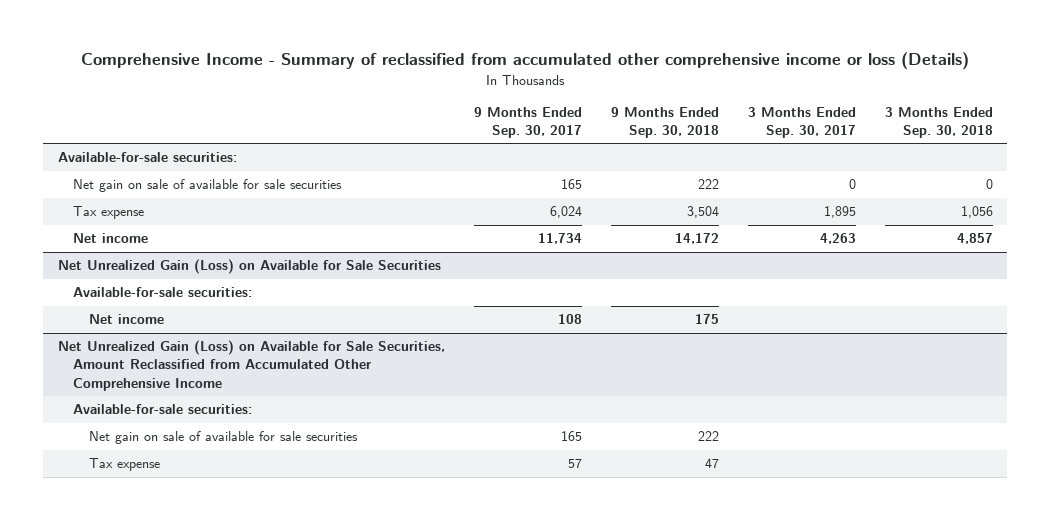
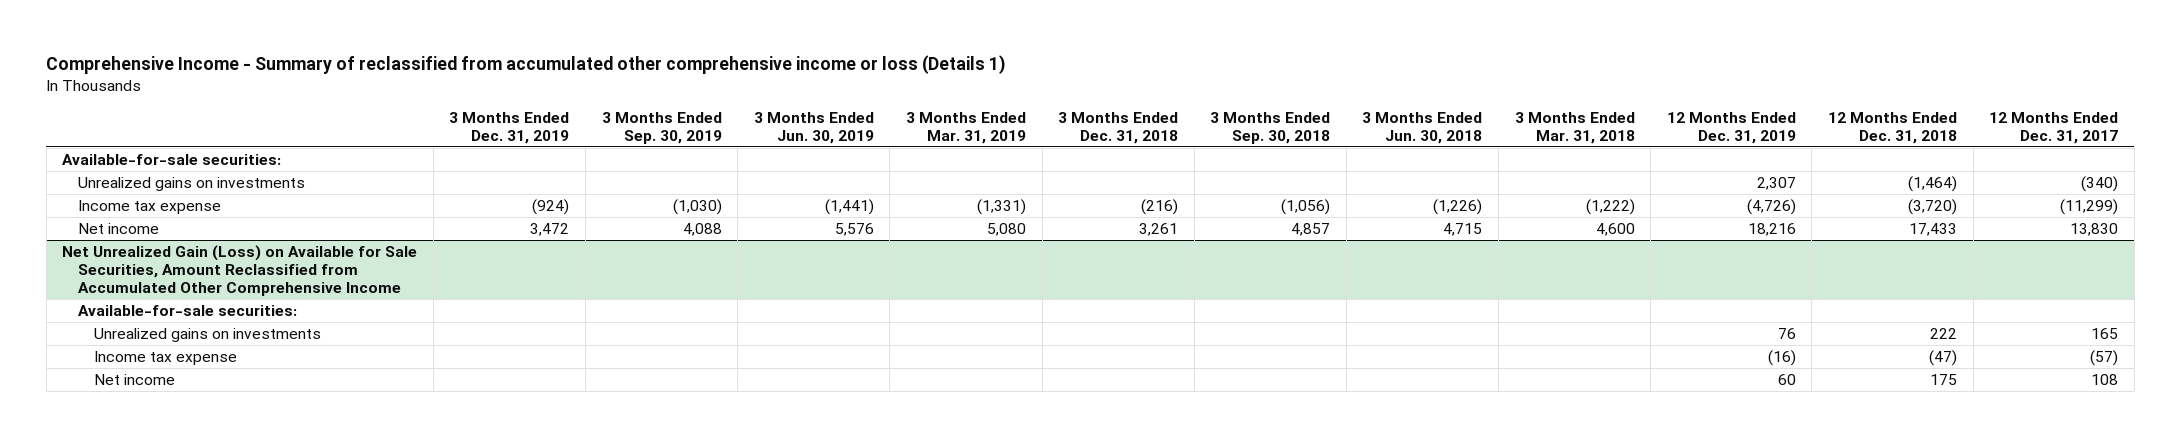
[81,52,970,71] Comprehensive Income - Summary of reclassified from accumulated other comprehensive income or loss (Details) -> [46,54,1007,74] Comprehensive Income - Summary of reclassified from accumulated other comprehensive income or loss (Details 1)
[473,106,582,139] 9 Months Ended Sep. 30, 2017 -> none
[610,106,719,139] 9 Months Ended Sep. 30, 2018 -> none
[747,106,856,139] 3 Months Ended Sep. 30, 2017 -> none
none -> [449,111,570,144] 3 Months Ended Dec. 31, 2019
none -> [601,111,722,144] 3 Months Ended Sep. 30, 2019
none -> [753,111,874,144] 3 Months Ended Jun. 30, 2019
none -> [905,111,1026,144] 3 Months Ended Mar. 31, 2019
none -> [1058,111,1179,144] 3 Months Ended Dec. 31, 2018
none -> [1362,111,1483,144] 3 Months Ended Jun. 30, 2018
none -> [1514,111,1635,144] 3 Months Ended Mar. 31, 2018
none -> [1666,111,1796,144] 12 Months Ended Dec. 31, 2019
none -> [1828,111,1958,144] 12 Months Ended Dec. 31, 2018
none -> [1989,111,2119,144] 12 Months Ended Dec. 31, 2017
[73,179,343,193] Net gain on sale of available for sale securities -> none
none -> [77,176,305,191] Unrealized gains on investments
[73,206,145,220] Tax expense -> [77,199,221,214] Income tax expense
[960,206,993,219] 1,056 -> [1281,198,1331,215] (1,056)
[57,259,441,275] Net Unrealized Gain (Loss) on Available for Sale Securities -> none
[73,287,253,298] Available-for-sale securities: -> none
[88,314,164,325] Net income -> none
[88,431,358,445] Net gain on sale of available for sale securities -> none
none -> [93,327,321,342] Unrealized gains on investments
[88,458,160,472] Tax expense -> [93,350,237,365] Income tax expense
none -> [93,373,175,385] Net income

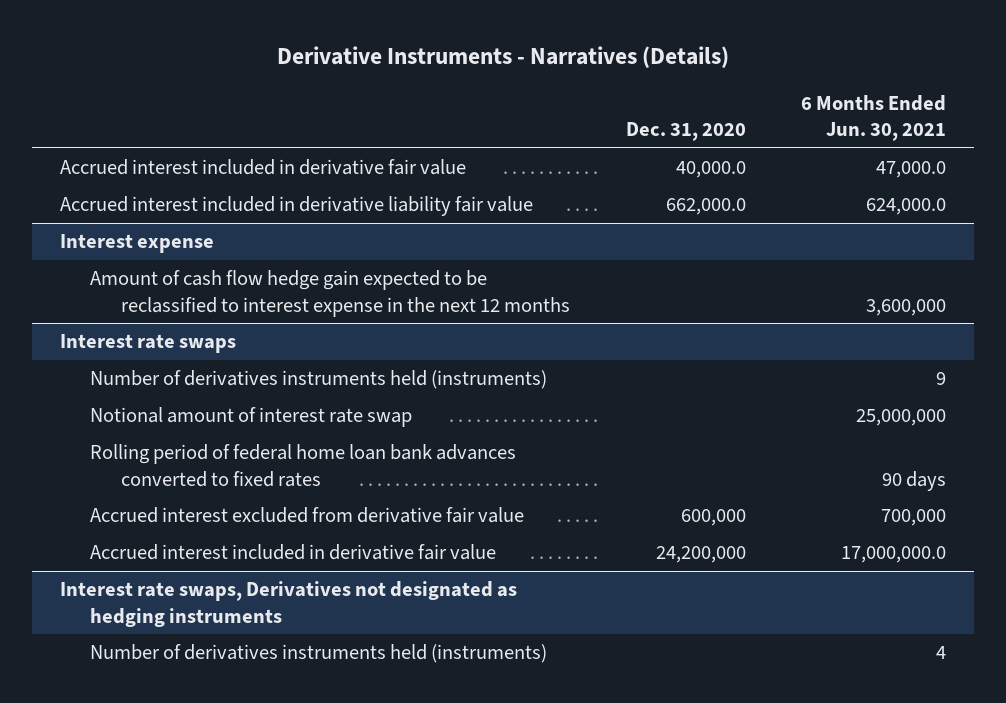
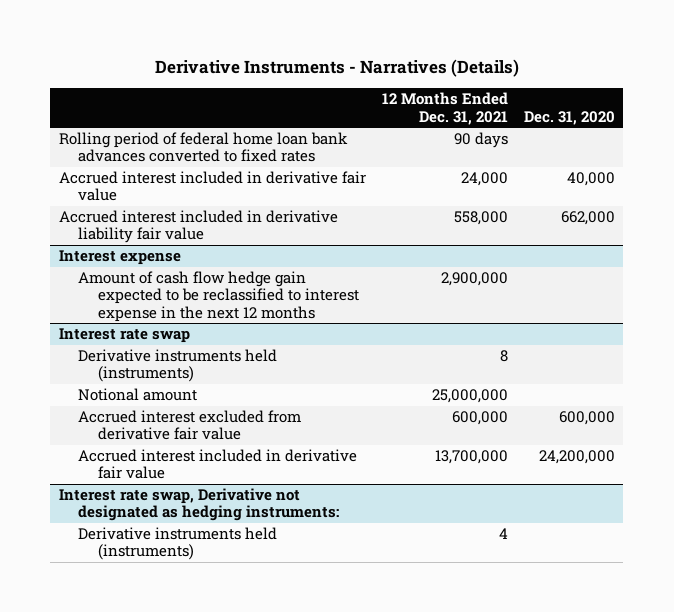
[801,94,947,142] 6 Months Ended Jun. 30, 2021 -> none
none -> [381,92,508,125] 12 Months Ended Dec. 31, 2021
none -> [58,132,348,163] Rolling period of federal home loan bank advances converted to fixed rates
[675,161,746,179] 40,000.0 -> [567,172,616,187] 40,000
[665,198,746,216] 662,000.0 -> [561,211,616,226] 662,000
[90,444,517,487] Rolling period of federal home loan bank advances converted to fixed rates -> none
[59,334,236,354] Interest rate swaps -> [58,328,190,344] Interest rate swap
[90,370,548,390] Number of derivatives instruments held (instruments) -> [78,349,278,383] Derivative instruments held (instruments)
[90,407,413,428] Notional amount of interest rate swap -> [78,388,198,402] Notional amount
[59,581,517,627] Interest rate swaps, Derivatives not designated as hedging instruments -> [58,488,340,522] Interest rate swap, Derivative not designated as hedging instruments:
[90,644,548,664] Number of derivatives instruments held (instruments) -> [78,527,278,561] Derivative instruments held (instruments)

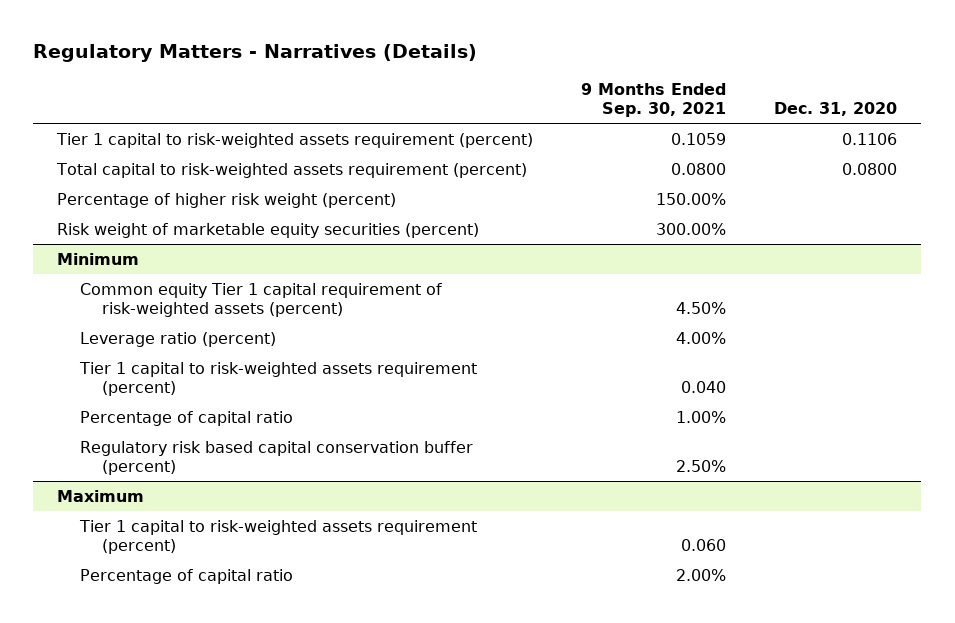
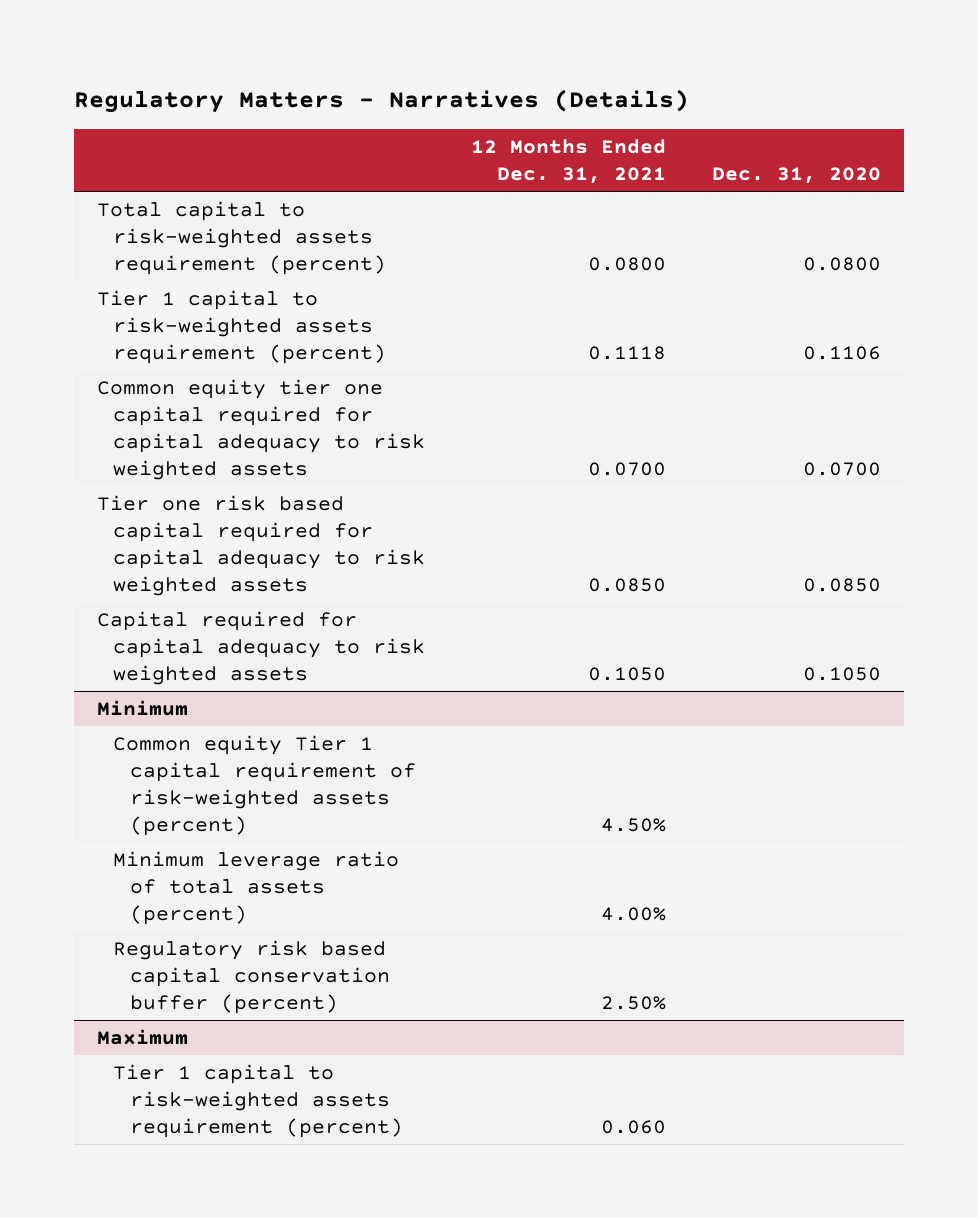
[581,83,727,118] 9 Months Ended Sep. 30, 2021 -> none
none -> [471,138,667,185] 12 Months Ended Dec. 31, 2021
[57,192,397,208] Percentage of higher risk weight (percent) -> none
[57,222,480,238] Risk weight of marketable equity securities (percent) -> none
[56,132,534,148] Tier 1 capital to risk-weighted assets requirement (percent) -> [96,289,387,365] Tier 1 capital to risk-weighted assets requirement (percent)
none -> [96,378,426,481] Common equity tier one capital required for capital adequacy to risk weighted assets
none -> [96,494,426,597] Tier one risk based capital required for capital adequacy to risk weighted assets
none -> [96,610,426,686] Capital required for capital adequacy to risk weighted assets
[78,361,477,396] Tier 1 capital to risk-weighted assets requirement (percent) -> none
[79,410,293,426] Percentage of capital ratio -> none
[79,331,276,347] Leverage ratio (percent) -> [113,850,400,926] Minimum leverage ratio of total assets (percent)
[79,568,293,584] Percentage of capital ratio -> none

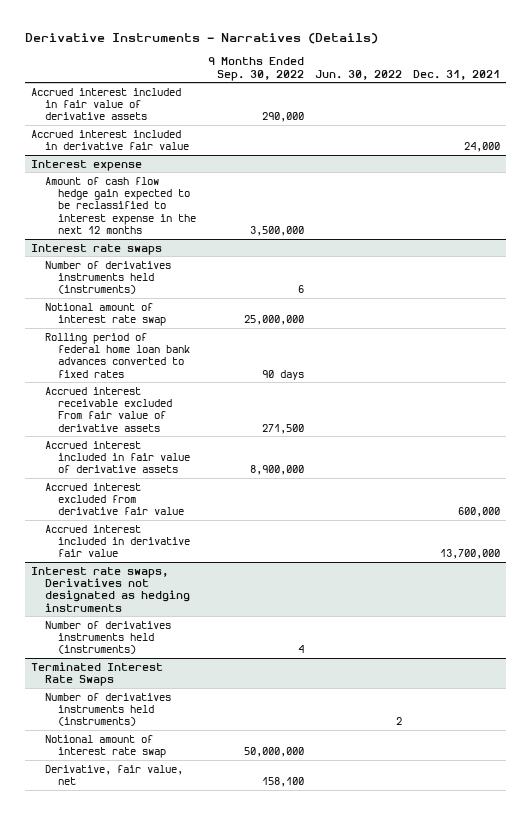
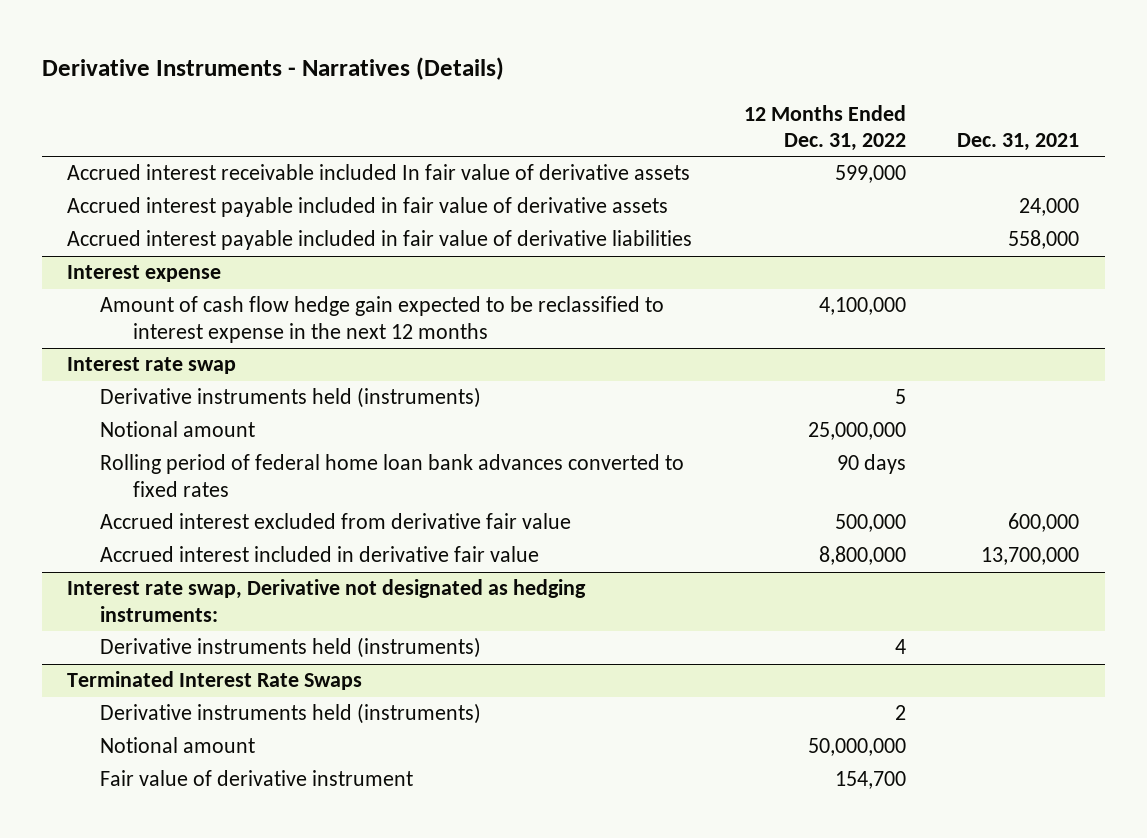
[207,57,304,81] 9 Months Ended Sep. 30, 2022 -> none
[314,69,402,80] Jun. 30, 2022 -> none
none -> [743,105,906,152] 12 Months Ended Dec. 31, 2022
[31,87,182,121] Accrued interest included in fair value of derivative assets -> [67,164,691,181] Accrued interest receivable included In fair value of derivative assets
[31,129,189,150] Accrued interest included in derivative fair value -> [67,197,669,218] Accrued interest payable included in fair value of derivative assets
none -> [67,230,693,251] Accrued interest payable included in fair value of derivative liabilities
[31,243,163,255] Interest rate swaps -> [67,357,237,375] Interest rate swap
[44,260,171,295] Number of derivatives instruments held (instruments) -> [100,387,482,409] Derivative instruments held (instruments)
[44,302,167,326] Notional amount of interest rate swap -> [100,421,256,438] Notional amount
[44,386,173,432] Accrued interest receivable excluded From fair value of derivative assets -> none
[44,440,191,474] Accrued interest included in fair value of derivative assets -> none
[31,566,190,612] Interest rate swaps, Derivatives not designated as hedging instruments -> [67,579,587,622] Interest rate swap, Derivative not designated as hedging instruments:
[44,620,171,655] Number of derivatives instruments held (instruments) -> [100,637,482,659] Derivative instruments held (instruments)
[44,692,171,727] Number of derivatives instruments held (instruments) -> [100,703,482,725] Derivative instruments held (instruments)
[44,734,167,758] Notional amount of interest rate swap -> [100,737,256,754] Notional amount
[44,764,183,785] Derivative, fair value, net -> [100,770,414,787] Fair value of derivative instrument

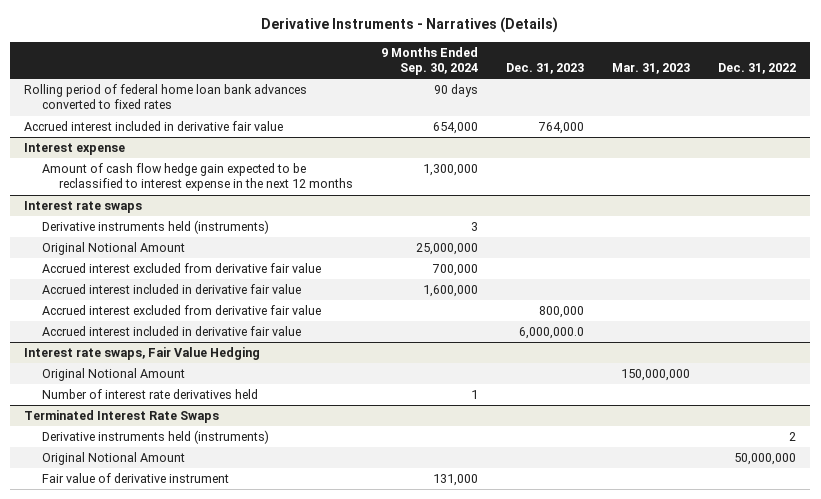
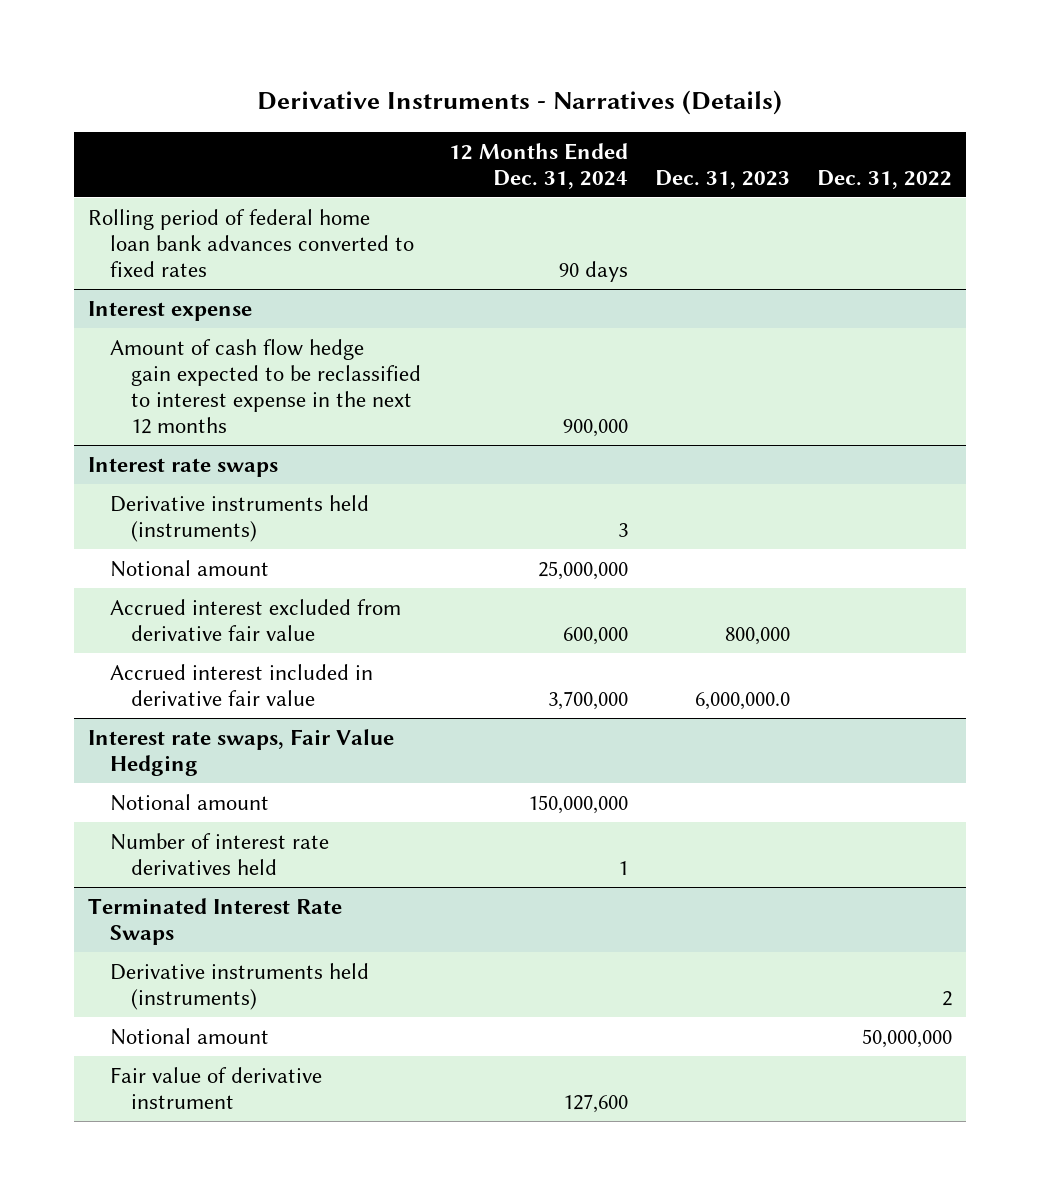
[381,46,479,75] 9 Months Ended Sep. 30, 2024 -> none
[612,62,691,74] Mar. 31, 2023 -> none
none -> [448,142,628,189] 12 Months Ended Dec. 31, 2024
[24,121,284,132] Accrued interest included in derivative fair value -> none
[41,263,321,274] Accrued interest excluded from derivative fair value -> none
[41,284,301,295] Accrued interest included in derivative fair value -> none
[41,242,185,256] Original Notional Amount -> [109,559,269,577] Notional amount
[41,368,185,382] Original Notional Amount -> [109,793,269,811] Notional amount
[41,452,185,466] Original Notional Amount -> [109,1027,269,1045] Notional amount

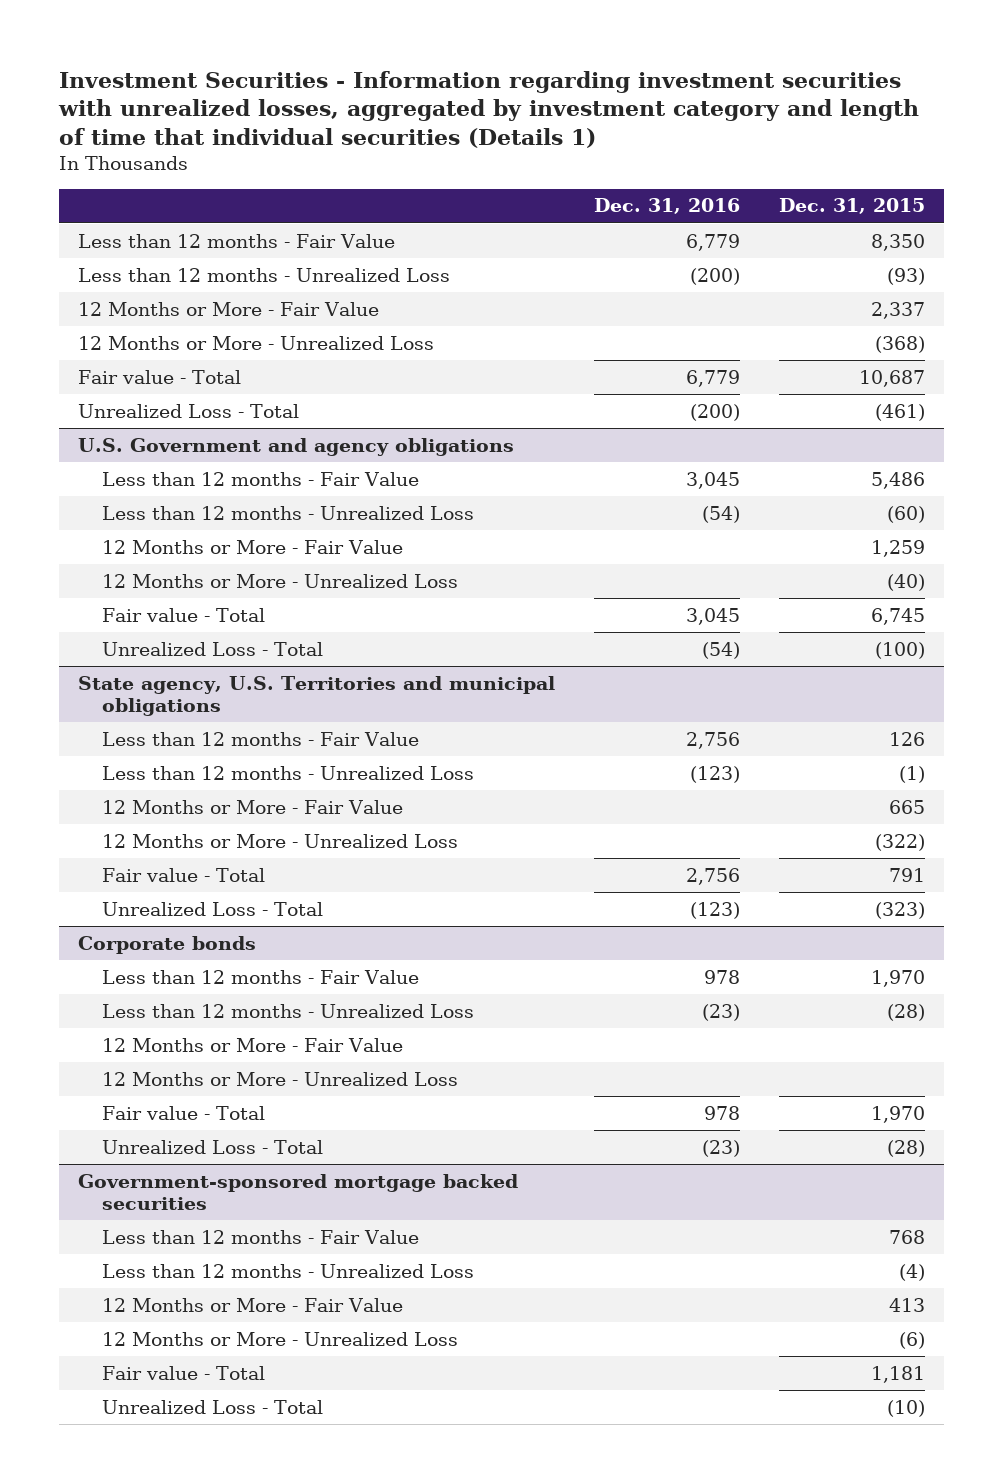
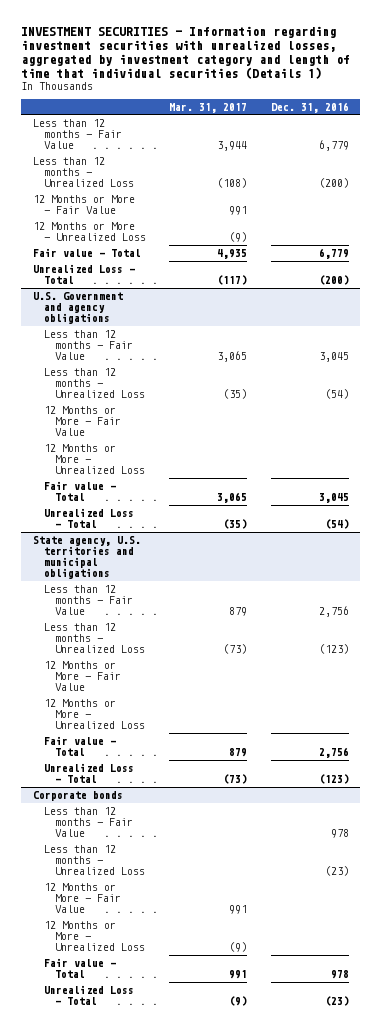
[58,70,920,149] Investment Securities - Information regarding investment securities with unrealized losses, aggregated by investment category and length of time that individual securities (Details 1) -> [21,25,351,79] INVESTMENT SECURITIES - Information regarding investment securities with unrealized losses, aggregated by investment category and length of time that individual securities (Details 1)
[778,198,925,215] Dec. 31, 2015 -> none
none -> [169,102,248,113] Mar. 31, 2017
[78,675,556,716] State agency, U.S. Territories and municipal obligations -> [33,535,142,580] State agency, U.S. territories and municipal obligations
[78,1173,519,1210] Government-sponsored mortgage backed securities -> none
[101,1229,419,1244] Less than 12 months - Fair Value -> none
[101,1263,474,1278] Less than 12 months - Unrealized Loss -> none
[101,1297,403,1312] 12 Months or More - Fair Value -> none
[101,1331,458,1346] 12 Months or More - Unrealized Loss -> none
[101,1365,265,1380] Fair value - Total -> none
[101,1399,323,1414] Unrealized Loss - Total -> none

